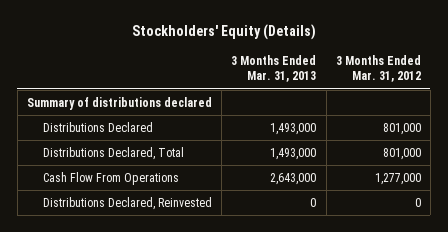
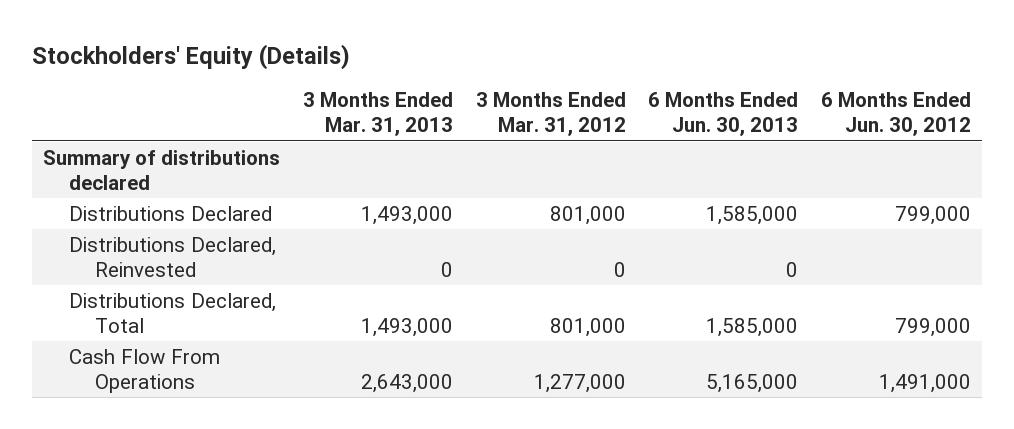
none -> [648,92,799,137] 6 Months Ended Jun. 30, 2013
none -> [820,92,971,137] 6 Months Ended Jun. 30, 2012
[43,196,213,210] Distributions Declared, Reinvested -> [69,236,277,278] Distributions Declared, Reinvested

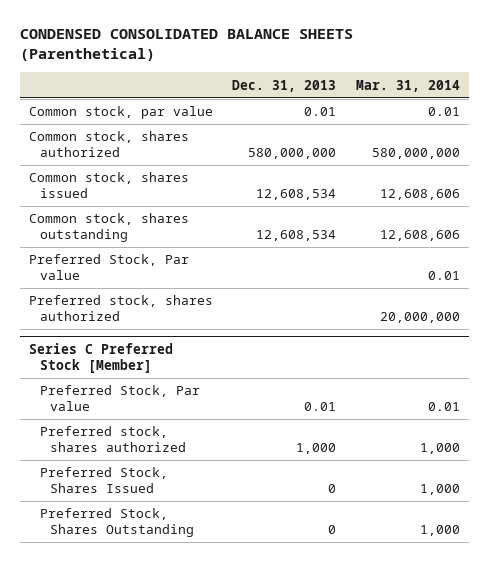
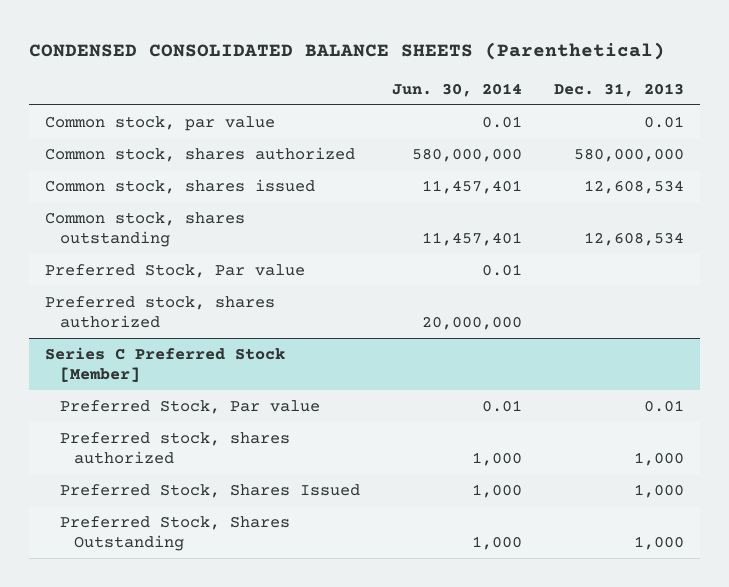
[355,79,460,92] Mar. 31, 2014 -> none
none -> [391,82,522,97] Jun. 30, 2014
[328,483,337,493] 0 -> [633,483,684,498] 1,000
[328,524,337,534] 0 -> [633,535,684,550] 1,000

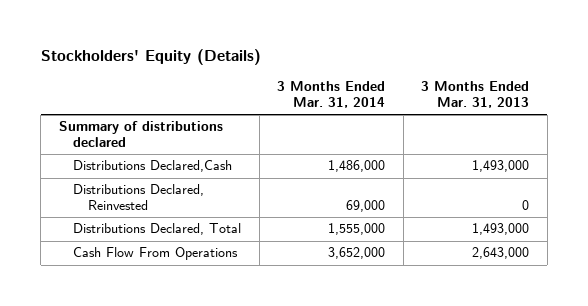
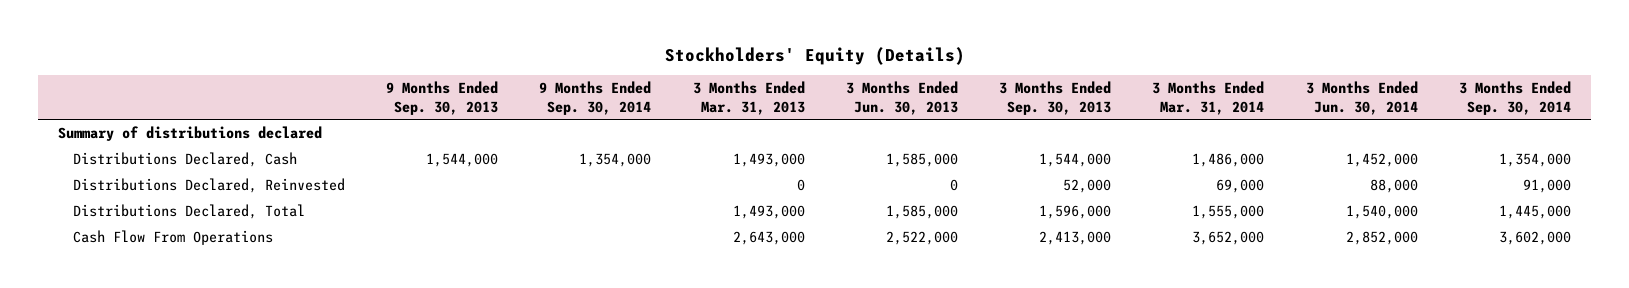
none -> [385,81,498,115] 9 Months Ended Sep. 30, 2013
none -> [539,81,652,115] 9 Months Ended Sep. 30, 2014
none -> [845,81,958,115] 3 Months Ended Jun. 30, 2013
none -> [999,81,1112,115] 3 Months Ended Sep. 30, 2013
none -> [1305,81,1418,115] 3 Months Ended Jun. 30, 2014
none -> [1458,81,1571,115] 3 Months Ended Sep. 30, 2014
[73,160,233,173] Distributions Declared,Cash -> [72,151,297,167] Distributions Declared, Cash

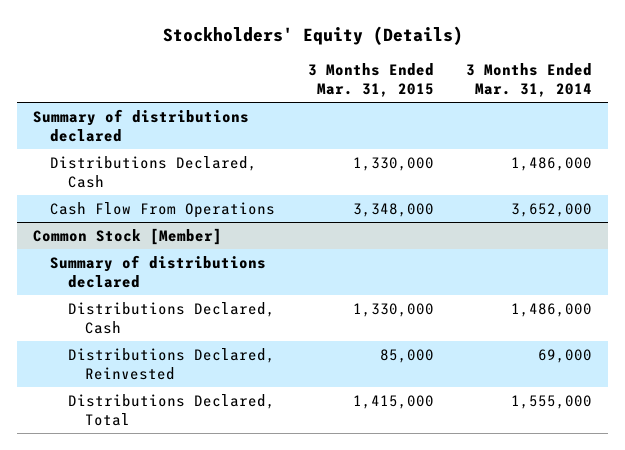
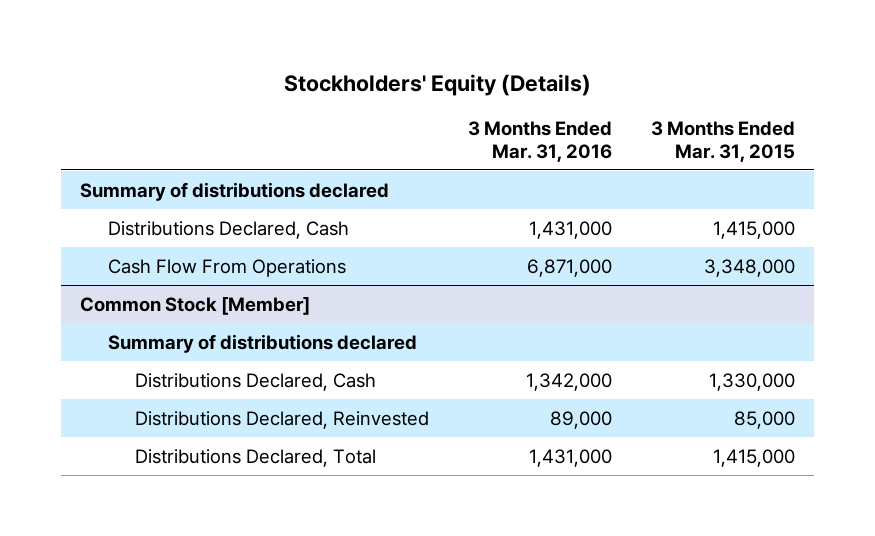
[465,62,592,98] 3 Months Ended Mar. 31, 2014 -> none
none -> [467,121,612,162] 3 Months Ended Mar. 31, 2016
[352,156,434,171] 1,330,000 -> [712,220,795,239] 1,415,000

